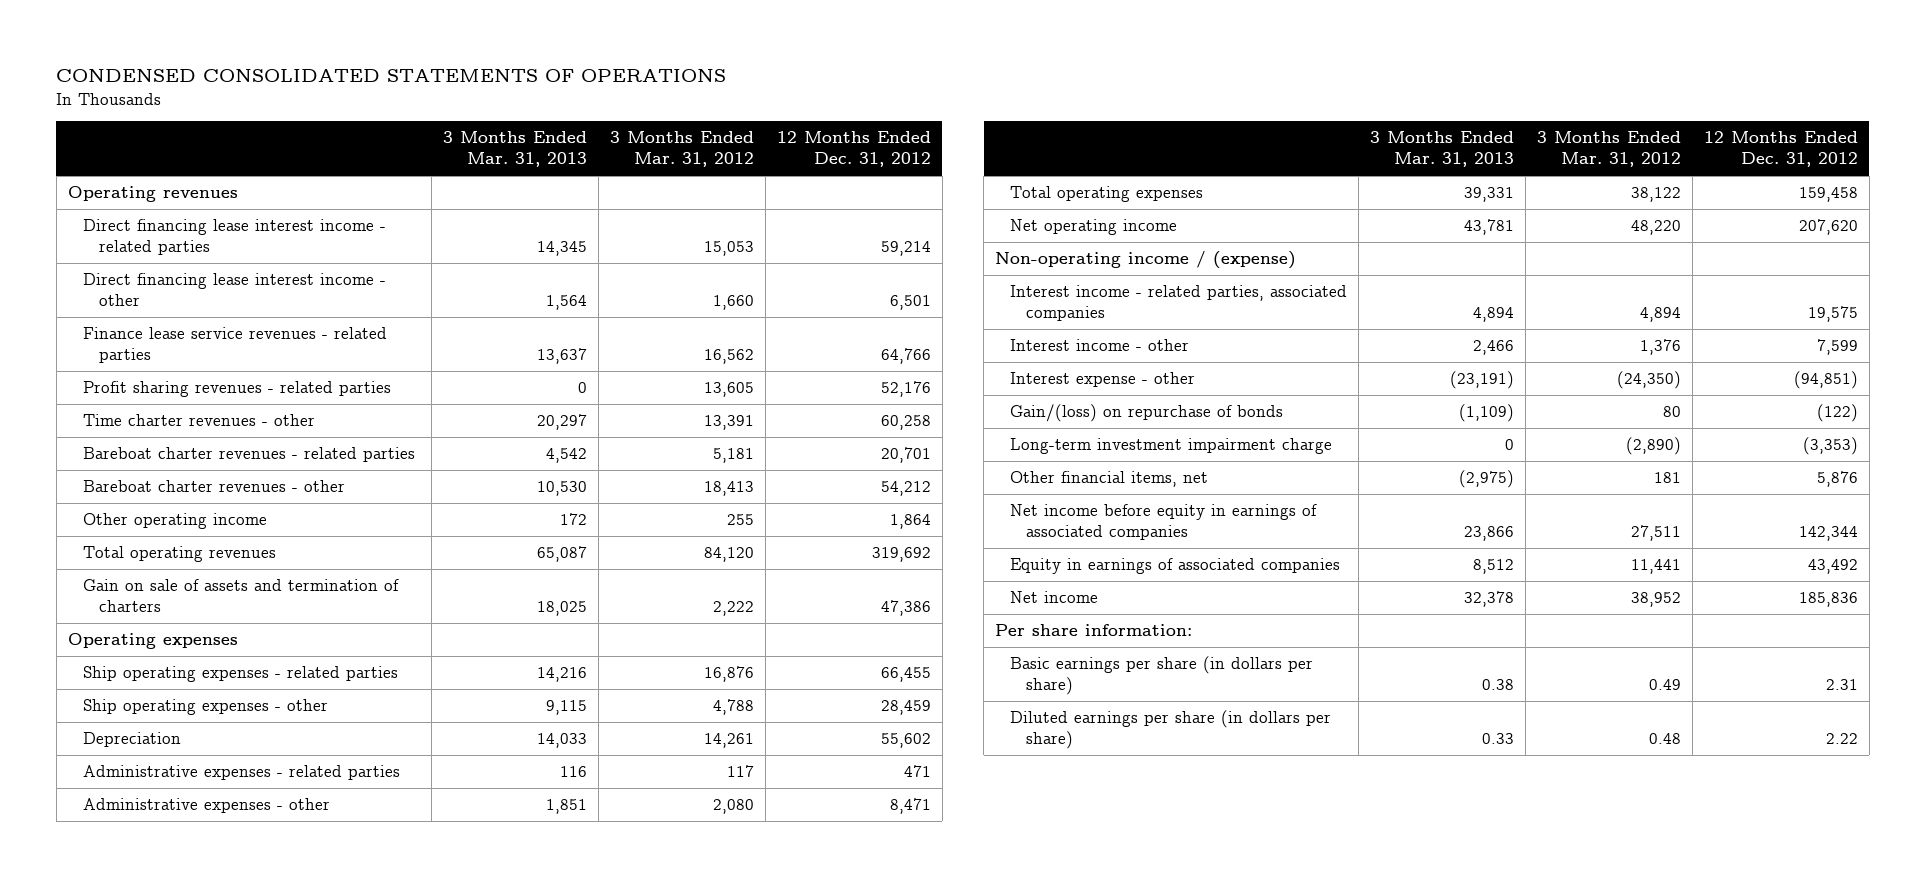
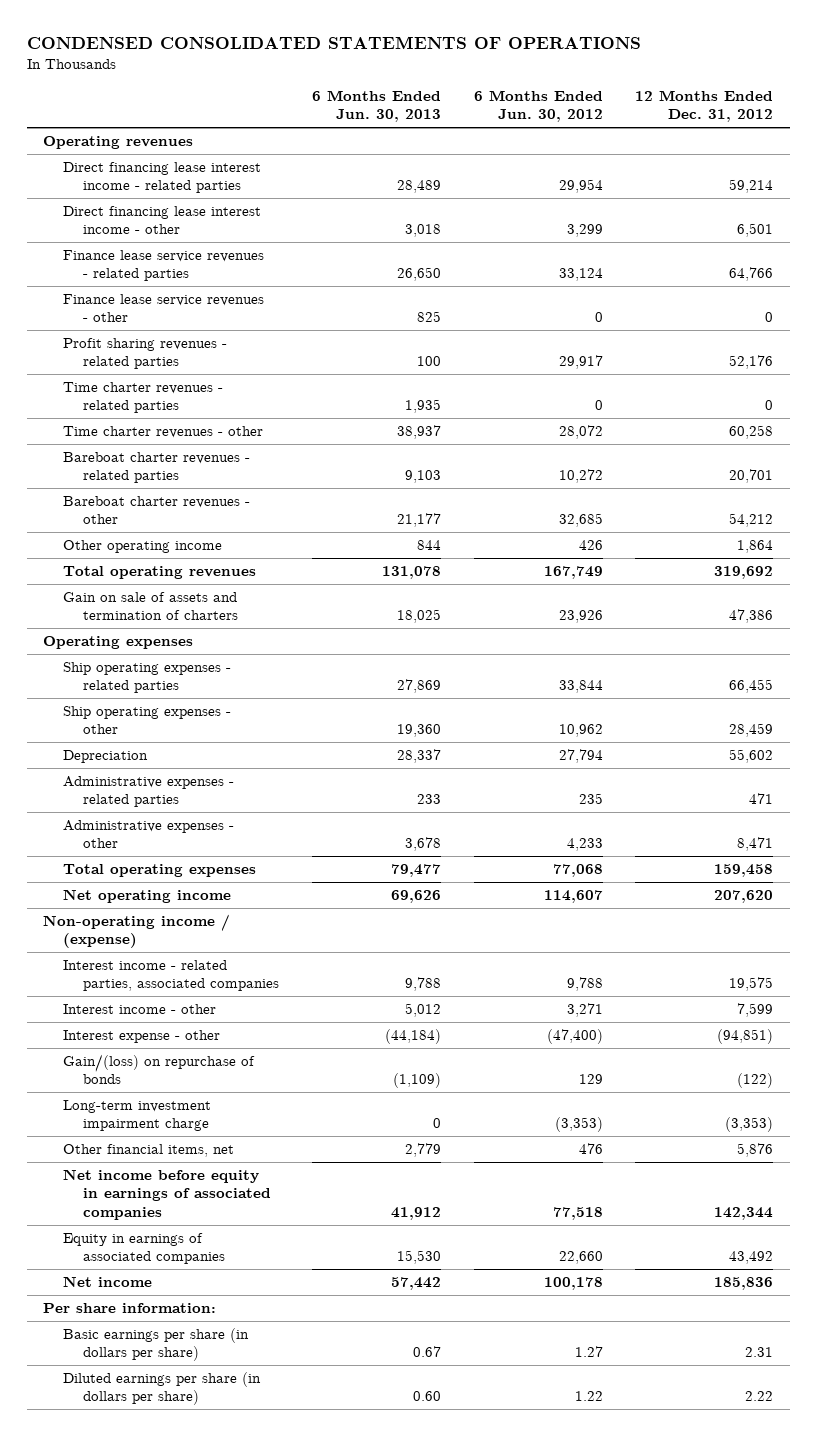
[443,131,588,168] 3 Months Ended Mar. 31, 2013 -> none
[609,131,754,168] 3 Months Ended Mar. 31, 2012 -> none
none -> [312,89,442,123] 6 Months Ended Jun. 30, 2013
none -> [473,89,603,123] 6 Months Ended Jun. 30, 2012
none -> [63,293,265,323] Finance lease service revenues - other
none -> [63,381,224,414] Time charter revenues - related parties

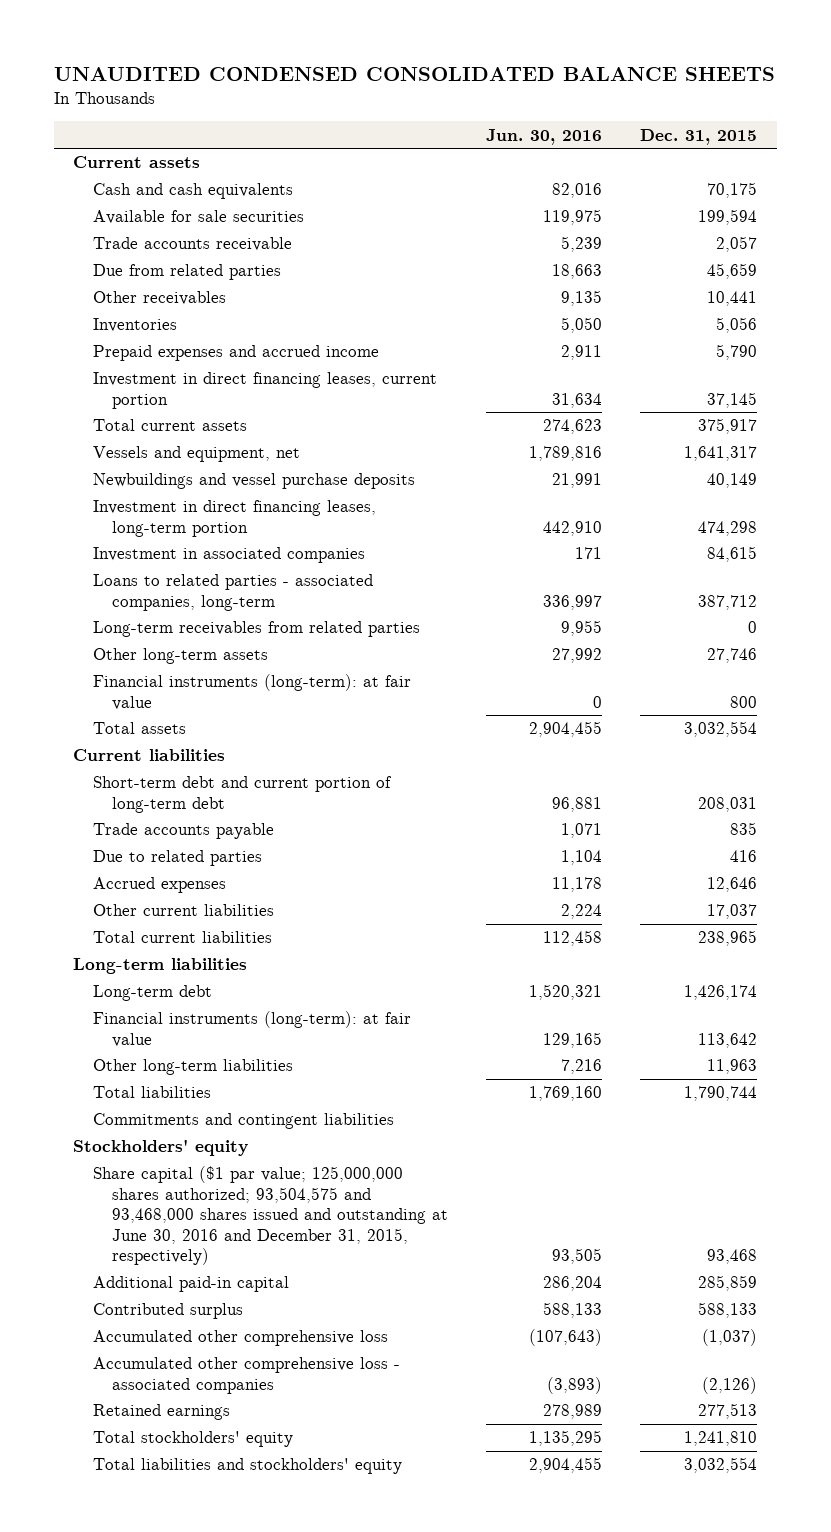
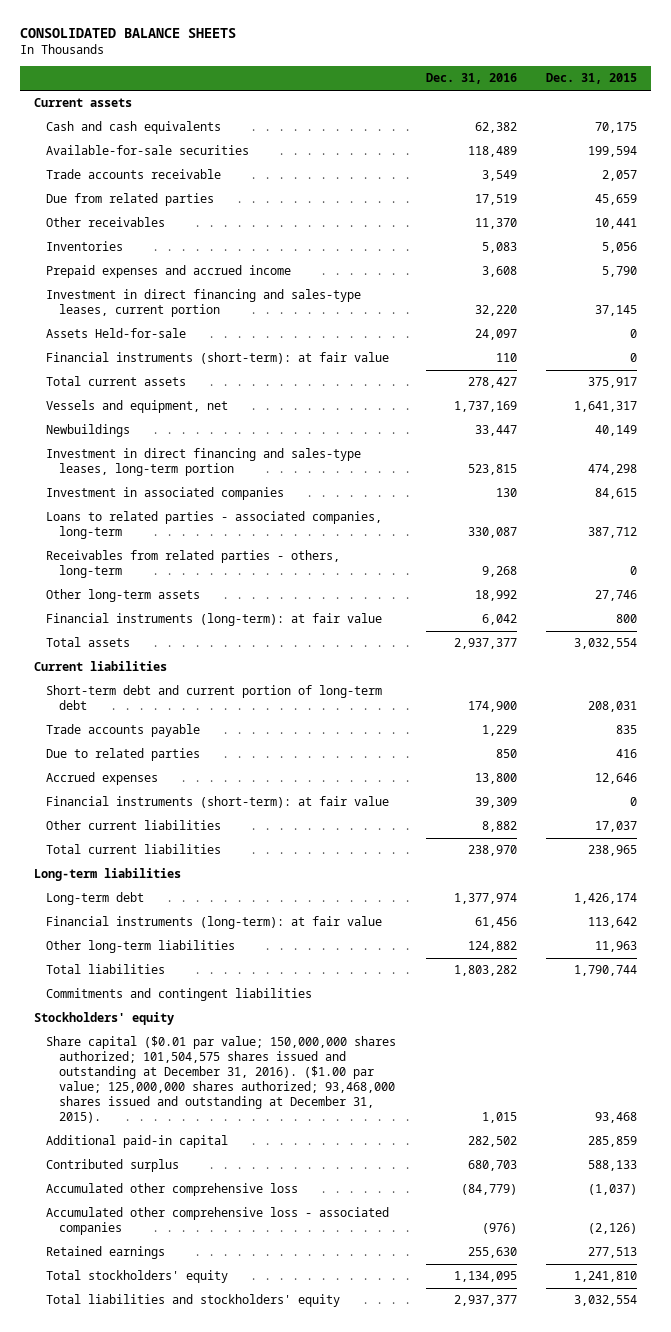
[54,66,776,81] UNAUDITED CONDENSED CONSOLIDATED BALANCE SHEETS -> [19,28,236,39] CONSOLIDATED BALANCE SHEETS
[486,128,603,145] Jun. 30, 2016 -> none
none -> [425,73,517,85] Dec. 31, 2016
[92,210,304,225] Available for sale securities -> [46,145,250,156] Available-for-sale securities
[92,372,437,409] Investment in direct financing leases, current portion -> [46,289,362,318] Investment in direct financing and sales-type leases, current portion
none -> [46,328,187,339] Assets Held-for-sale
none -> [46,352,390,365] Financial instruments (short-term): at fair value
[92,473,415,490] Newbuildings and vessel purchase deposits -> [46,424,131,438] Newbuildings
[92,500,376,537] Investment in direct financing leases, long-term portion -> [46,448,362,477] Investment in direct financing and sales-type leases, long-term portion
[92,621,420,638] Long-term receivables from related parties -> [46,550,341,579] Receivables from related parties - others, long-term
none -> [46,796,390,809] Financial instruments (short-term): at fair value
[92,1166,449,1265] Share capital ($1 par value; 125,000,000 shares authorized; 93,504,575 and 93,468,000 shares issued and outstanding at June 30, 2016 and December 31, 2015, respectively) -> [46,1036,397,1123] Share capital ($0.01 par value; 150,000,000 shares authorized; 101,504,575 shares issued and outstanding at December 31, 2016). ($1.00 par value; 125,000,000 shares authorized; 93,468,000 shares issued and outstanding at December 31, 2015).

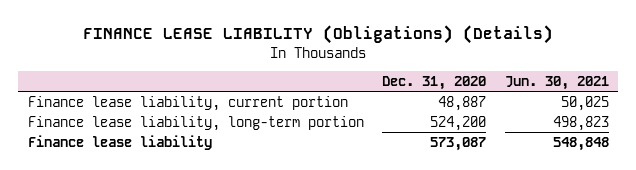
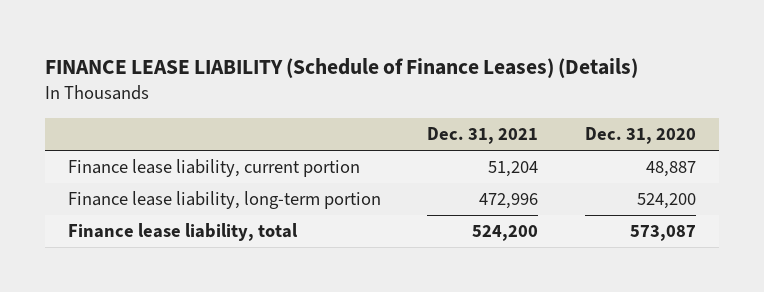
[83,25,554,45] FINANCE LEASE LIABILITY (Obligations) (Details) -> [45,57,639,78] FINANCE LEASE LIABILITY (Schedule of Finance Leases) (Details)
[504,75,609,90] Jun. 30, 2021 -> none
none -> [427,126,539,144] Dec. 31, 2021
[27,134,212,150] Finance lease liability -> [68,223,299,242] Finance lease liability, total

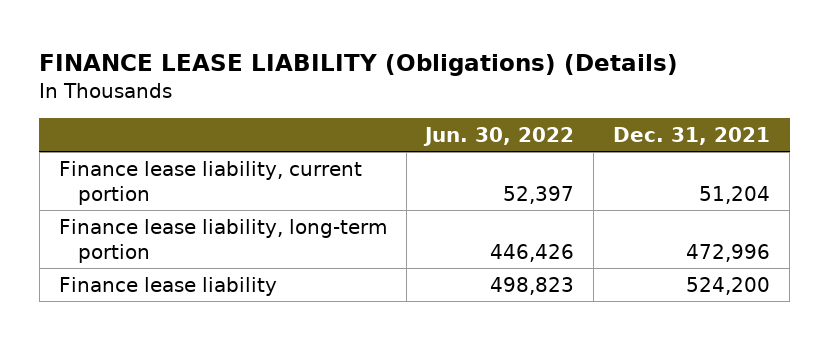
[45,57,639,78] FINANCE LEASE LIABILITY (Schedule of Finance Leases) (Details) -> [39,53,679,76] FINANCE LEASE LIABILITY (Obligations) (Details)
[584,126,696,144] Dec. 31, 2020 -> none
none -> [423,126,575,146] Jun. 30, 2022
[68,223,299,242] Finance lease liability, total -> [58,276,277,296] Finance lease liability

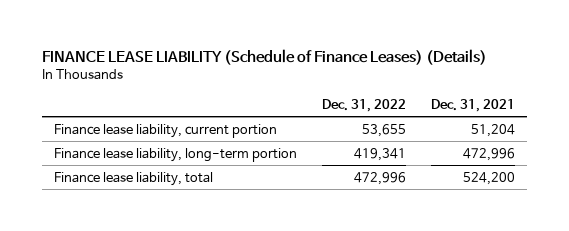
[39,53,679,76] FINANCE LEASE LIABILITY (Obligations) (Details) -> [42,48,488,65] FINANCE LEASE LIABILITY (Schedule of Finance Leases) (Details)
[423,126,575,146] Jun. 30, 2022 -> none
none -> [321,98,406,112] Dec. 31, 2022
[58,276,277,296] Finance lease liability -> [54,171,214,186] Finance lease liability, total

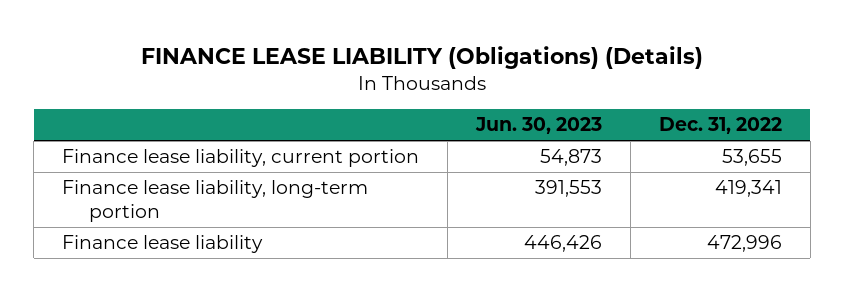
[42,48,488,65] FINANCE LEASE LIABILITY (Schedule of Finance Leases) (Details) -> [141,45,704,69] FINANCE LEASE LIABILITY (Obligations) (Details)
[430,98,515,112] Dec. 31, 2021 -> none
none -> [475,117,603,135] Jun. 30, 2023
[54,171,214,186] Finance lease liability, total -> [62,235,264,254] Finance lease liability

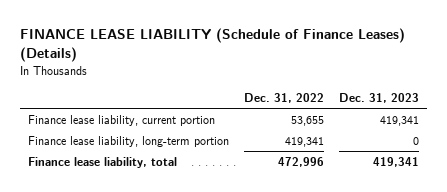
[141,45,704,69] FINANCE LEASE LIABILITY (Obligations) (Details) -> [20,28,406,63] FINANCE LEASE LIABILITY (Schedule of Finance Leases) (Details)
[475,117,603,135] Jun. 30, 2023 -> none
none -> [339,92,420,103] Dec. 31, 2023
[62,235,264,254] Finance lease liability -> [27,156,177,168] Finance lease liability, total

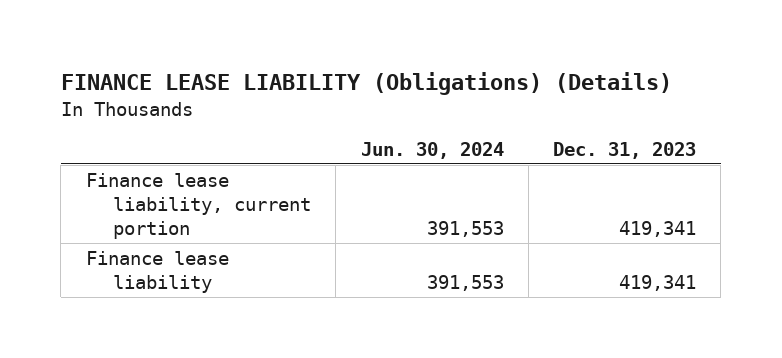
[20,28,406,63] FINANCE LEASE LIABILITY (Schedule of Finance Leases) (Details) -> [60,72,672,96] FINANCE LEASE LIABILITY (Obligations) (Details)
[243,92,324,103] Dec. 31, 2022 -> none
none -> [360,142,504,160] Jun. 30, 2024
[27,135,229,147] Finance lease liability, long-term portion -> none
[27,156,177,168] Finance lease liability, total -> [85,250,229,293] Finance lease liability

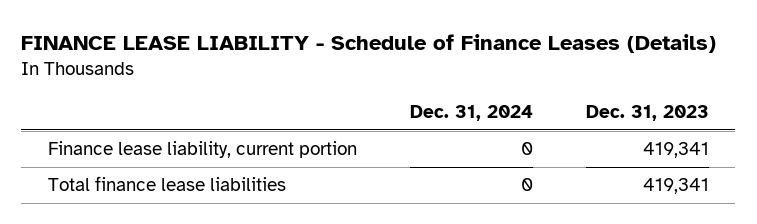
[60,72,672,96] FINANCE LEASE LIABILITY (Obligations) (Details) -> [21,34,717,54] FINANCE LEASE LIABILITY - Schedule of Finance Leases (Details)
[360,142,504,160] Jun. 30, 2024 -> none
none -> [409,104,533,121] Dec. 31, 2024
[85,250,229,293] Finance lease liability -> [47,176,286,192] Total finance lease liabilities

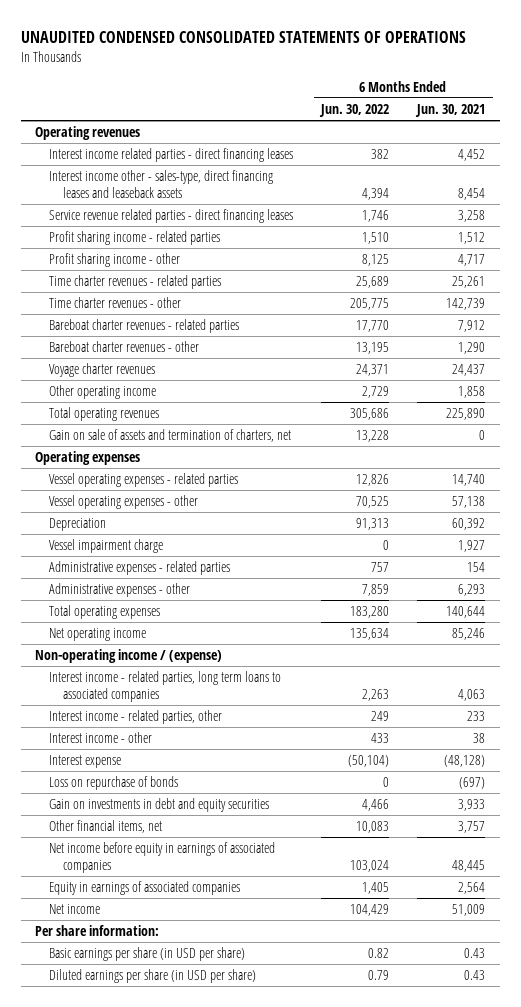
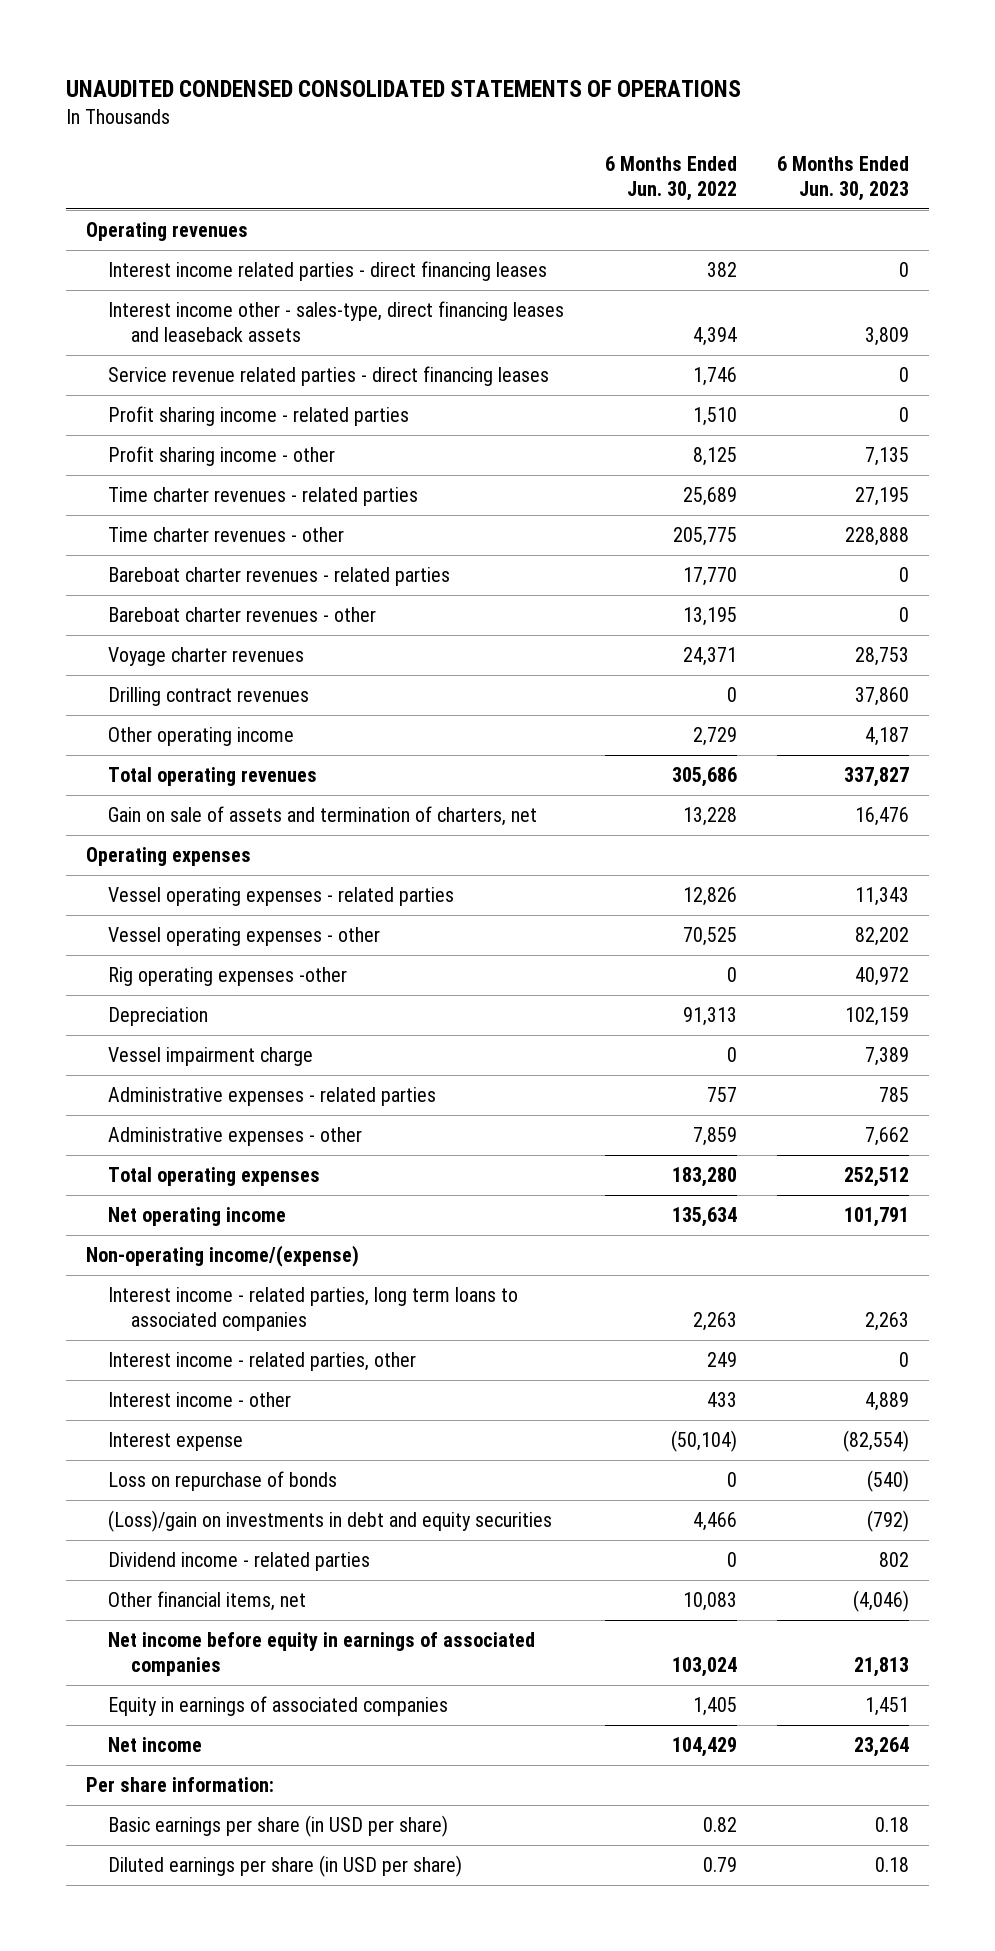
[415,104,486,118] Jun. 30, 2021 -> none
none -> [777,156,910,201] 6 Months Ended Jun. 30, 2023
none -> [108,687,310,707] Drilling contract revenues
none -> [108,967,348,987] Rig operating expenses -other
[35,649,223,664] Non-operating income / (expense) -> [85,1245,359,1268] Non-operating income/(expense)
[49,798,270,813] Gain on investments in debt and equity securities -> [108,1510,553,1533] (Loss)/gain on investments in debt and equity securities
none -> [108,1552,371,1572] Dividend income - related parties

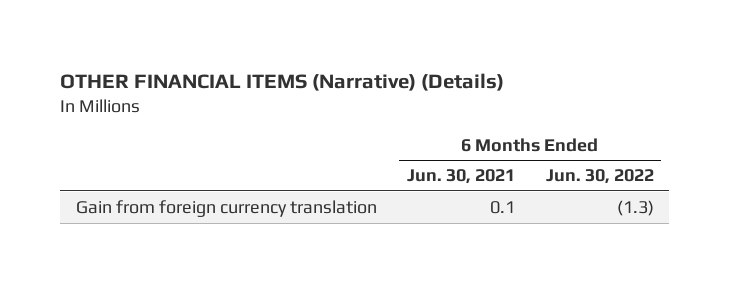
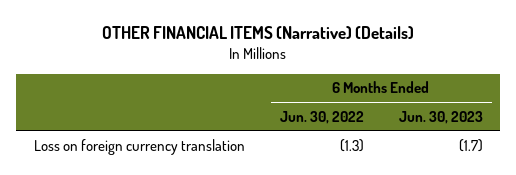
[407,169,516,185] Jun. 30, 2021 -> none
none -> [398,110,483,124] Jun. 30, 2023
[75,200,377,218] Gain from foreign currency translation -> [33,138,245,155] Loss on foreign currency translation

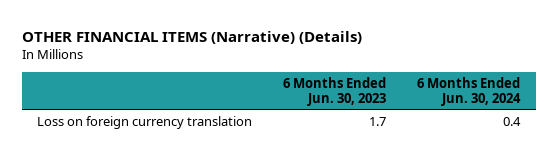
[279,110,364,124] Jun. 30, 2022 -> none
none -> [417,76,522,106] 6 Months Ended Jun. 30, 2024
[458,138,483,152] (1.7) -> [369,116,387,126] 1.7

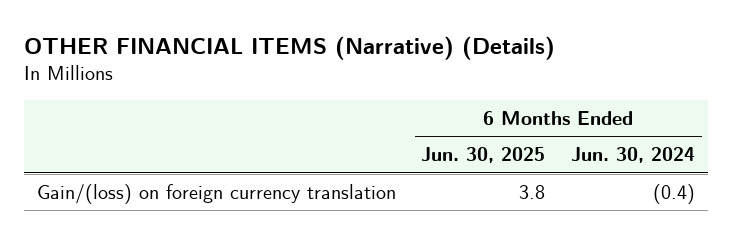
[283,76,387,106] 6 Months Ended Jun. 30, 2023 -> none
none -> [421,147,546,164] Jun. 30, 2025
[37,115,253,129] Loss on foreign currency translation -> [36,184,396,205] Gain/(loss) on foreign currency translation
[503,116,522,126] 0.4 -> [653,184,696,205] (0.4)

